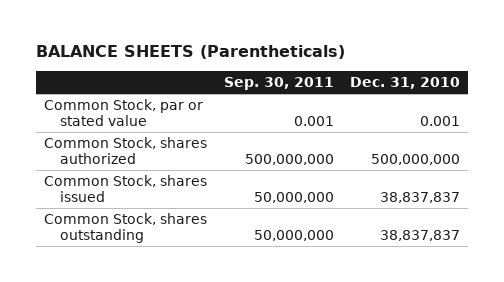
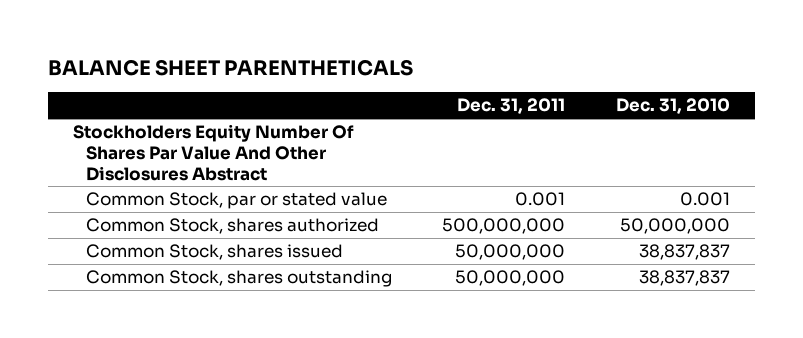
[36,45,346,60] BALANCE SHEETS (Parentheticals) -> [47,58,413,76] BALANCE SHEET PARENTHETICALS
[223,76,334,90] Sep. 30, 2011 -> none
none -> [457,98,566,115] Dec. 31, 2011
none -> [73,124,355,181] Stockholders Equity Number Of Shares Par Value And Other Disclosures Abstract
[370,153,460,165] 500,000,000 -> [619,218,730,235] 50,000,000

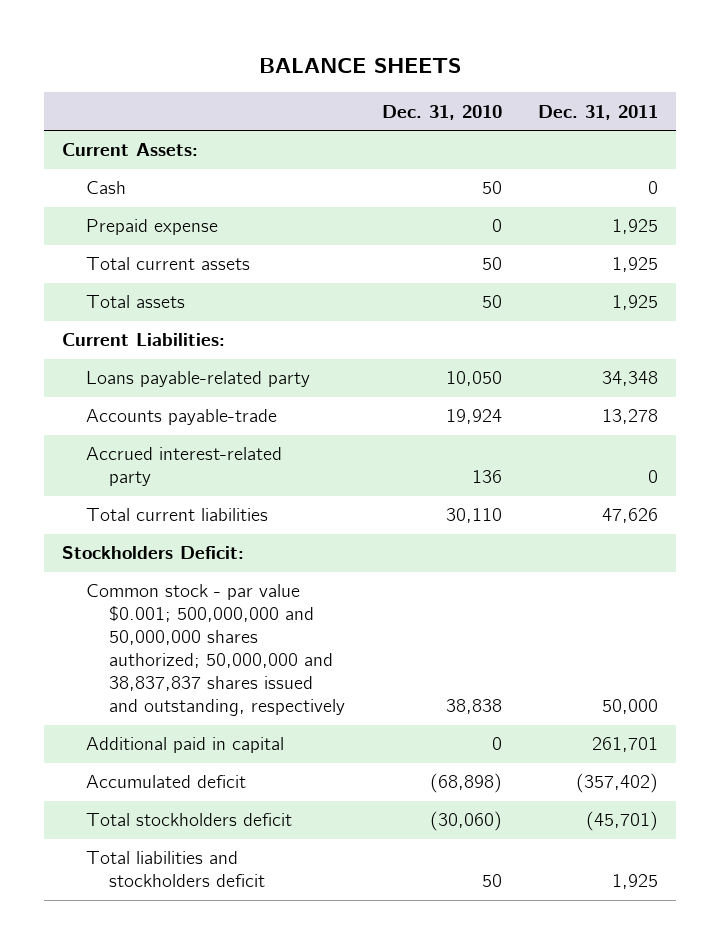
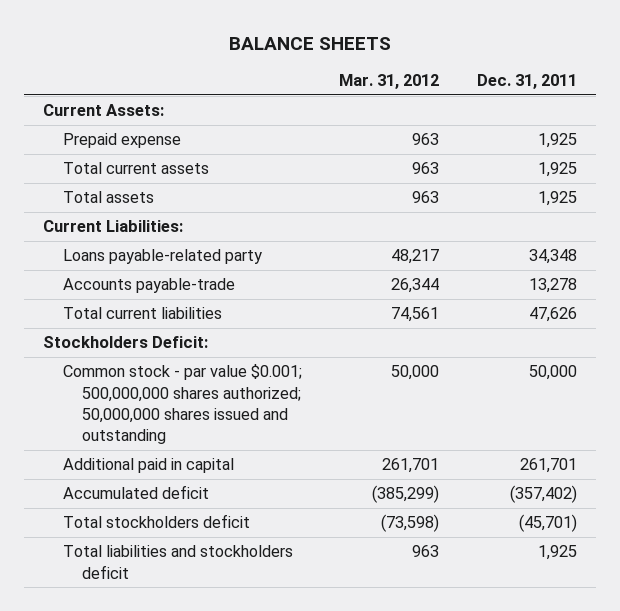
[381,104,502,120] Dec. 31, 2010 -> none
none -> [339,74,440,90] Mar. 31, 2012
[85,181,126,195] Cash -> none
[85,447,282,487] Accrued interest-related party -> none
[85,584,346,717] Common stock - par value $0.001; 500,000,000 and 50,000,000 shares authorized; 50,000,000 and 38,837,837 shares issued and outstanding, respectively -> [62,364,302,445] Common stock - par value $0.001; 500,000,000 shares authorized; 50,000,000 shares issued and outstanding

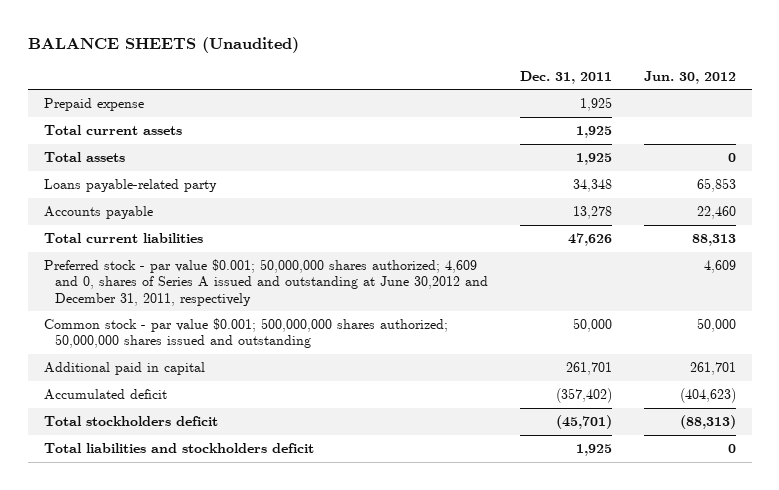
[228,36,391,50] BALANCE SHEETS -> [27,36,299,53] BALANCE SHEETS (Unaudited)
[339,74,440,90] Mar. 31, 2012 -> none
none -> [643,70,736,84] Jun. 30, 2012
[42,104,164,117] Current Assets: -> none
[42,220,183,233] Current Liabilities: -> none
[62,278,235,294] Accounts payable-trade -> [43,206,153,220] Accounts payable
[42,336,208,349] Stockholders Deficit: -> none
none -> [43,259,488,306] Preferred stock - par value $0.001; 50,000,000 shares authorized; 4,609 and 0, shares of Series A issued and outstanding at June 30,2012 and December 31, 2011, respectively

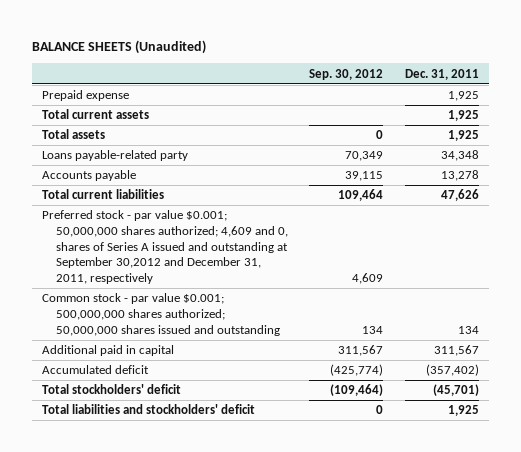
[643,70,736,84] Jun. 30, 2012 -> none
none -> [309,68,384,80] Sep. 30, 2012
[43,259,488,306] Preferred stock - par value $0.001; 50,000,000 shares authorized; 4,609 and 0, shares of Series A issued and outstanding at June 30,2012 and December 31, 2011, respectively -> [42,210,288,284] Preferred stock - par value $0.001; 50,000,000 shares authorized; 4,609 and 0, shares of Series A issued and outstanding at September 30,2012 and December 31, 2011, respectively
[572,318,612,333] 50,000 -> [457,325,479,334] 134
[565,362,612,376] 261,701 -> [433,345,479,357] 311,567
[43,416,218,427] Total stockholders deficit -> [42,384,182,395] Total stockholders' deficit
[43,443,314,454] Total liabilities and stockholders deficit -> [42,404,256,415] Total liabilities and stockholders' deficit

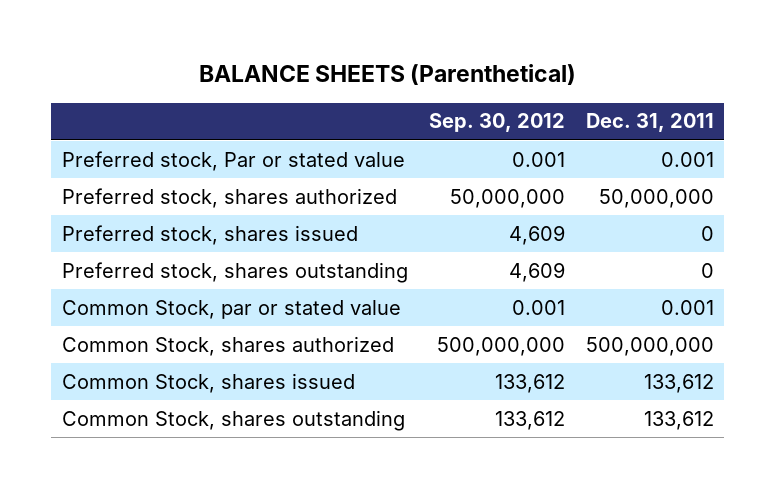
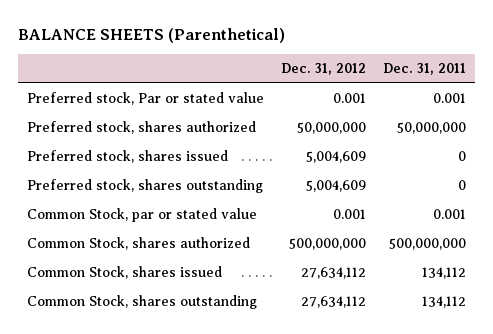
[428,113,565,133] Sep. 30, 2012 -> none
none -> [281,63,367,76] Dec. 31, 2012
[643,373,714,393] 133,612 -> [422,267,467,280] 134,112
[643,410,714,430] 133,612 -> [422,296,467,309] 134,112

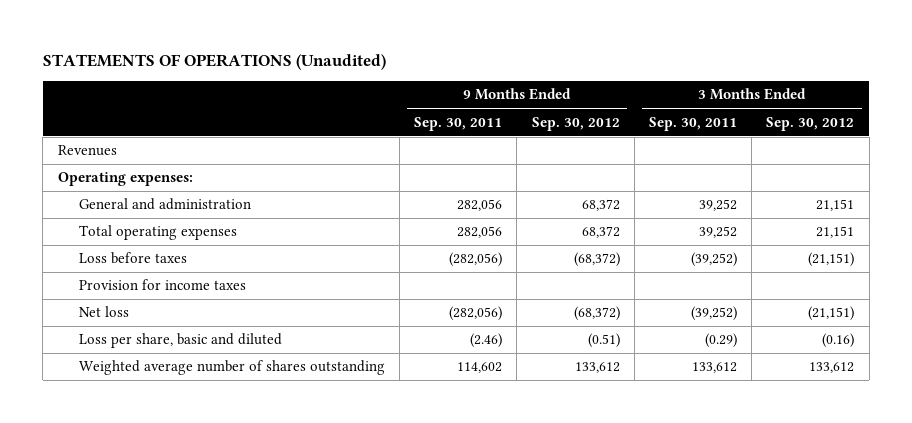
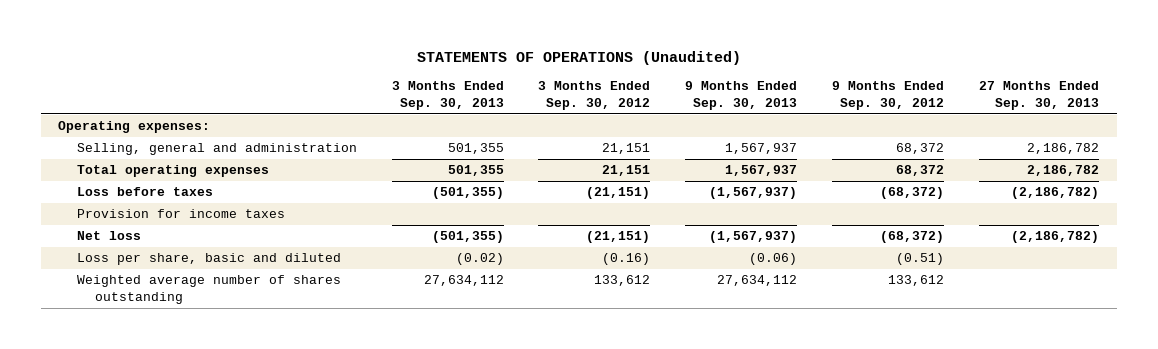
[414,116,503,131] Sep. 30, 2011 -> none
[649,116,738,131] Sep. 30, 2011 -> none
none -> [391,81,504,111] 3 Months Ended Sep. 30, 2013
none -> [685,81,798,111] 9 Months Ended Sep. 30, 2013
none -> [979,81,1100,111] 27 Months Ended Sep. 30, 2013
[57,145,117,157] Revenues -> none
[78,198,251,211] General and administration -> [76,143,357,156] Selling, general and administration

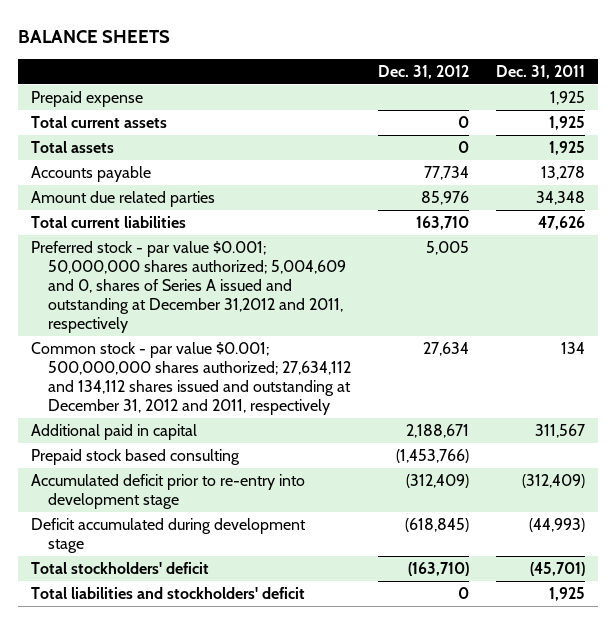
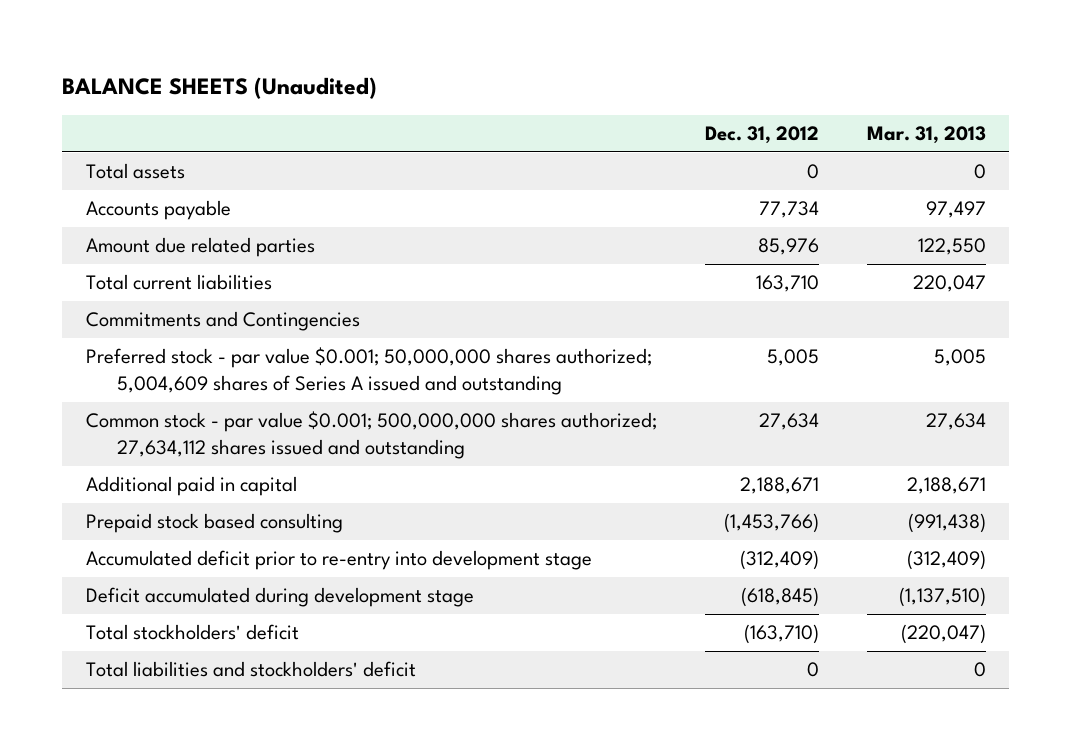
[17,29,170,43] BALANCE SHEETS -> [61,77,377,100] BALANCE SHEETS (Unaudited)
[495,64,585,79] Dec. 31, 2011 -> none
none -> [866,125,986,144] Mar. 31, 2013
[31,90,144,107] Prepaid expense -> none
[31,115,168,128] Total current assets -> none
none -> [85,311,360,332] Commitments and Contingencies
[31,240,347,334] Preferred stock - par value $0.001; 50,000,000 shares authorized; 5,004,609 and 0, shares of Series A issued and outstanding at December 31,2012 and 2011, respectively -> [85,347,652,396] Preferred stock - par value $0.001; 50,000,000 shares authorized; 5,004,609 shares of Series A issued and outstanding
[31,341,352,416] Common stock - par value $0.001; 500,000,000 shares authorized; 27,634,112 and 134,112 shares issued and outstanding at December 31, 2012 and 2011, respectively -> [85,411,657,460] Common stock - par value $0.001; 500,000,000 shares authorized; 27,634,112 shares issued and outstanding

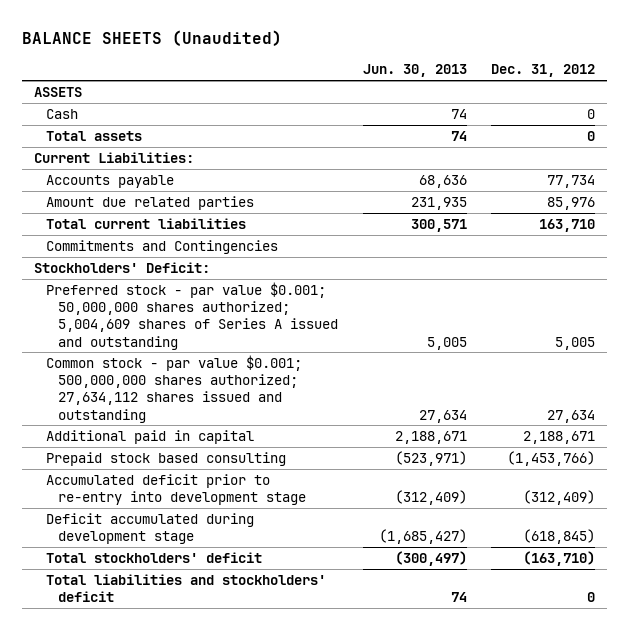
[866,125,986,144] Mar. 31, 2013 -> none
none -> [362,64,467,78] Jun. 30, 2013
none -> [34,87,83,98] ASSETS
none -> [46,109,79,120] Cash
none -> [34,152,195,164] Current Liabilities:
none -> [34,262,211,274] Stockholders' Deficit:

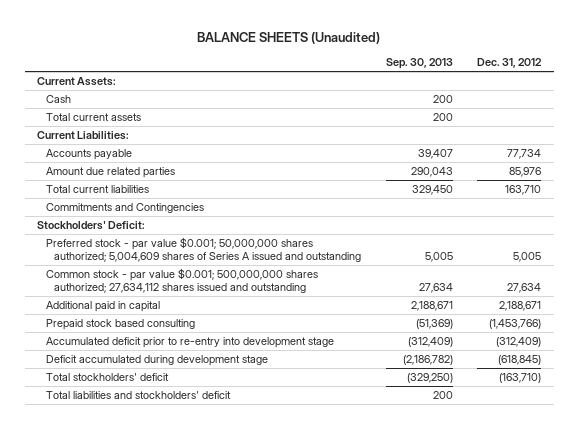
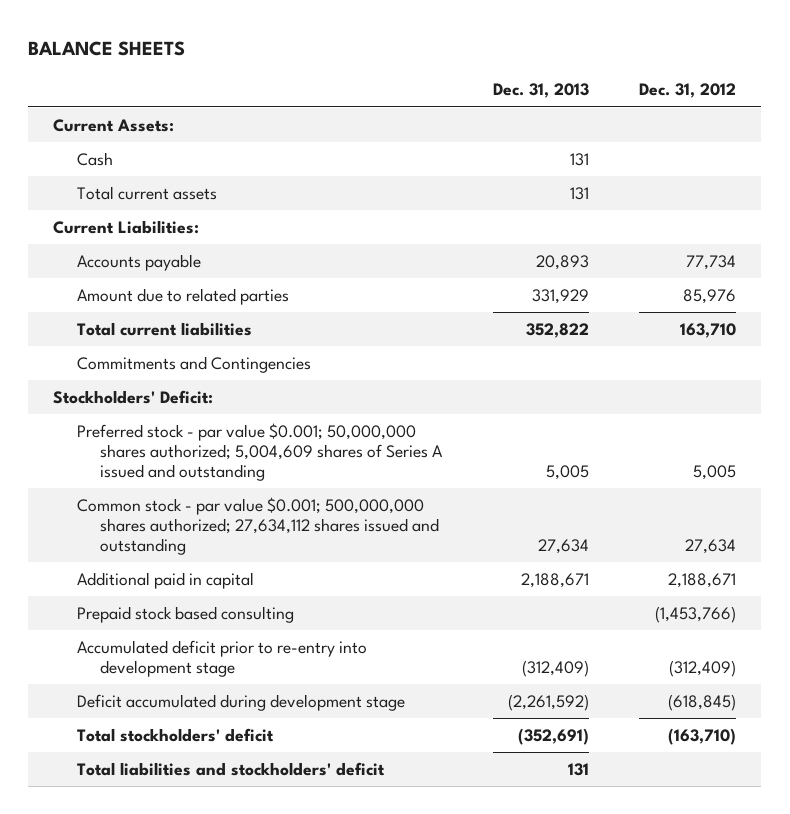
[197,31,381,44] BALANCE SHEETS (Unaudited) -> [28,41,186,57] BALANCE SHEETS
[385,58,453,70] Sep. 30, 2013 -> none
none -> [492,83,589,99] Dec. 31, 2013
[45,167,175,179] Amount due related parties -> [76,287,289,305] Amount due to related parties

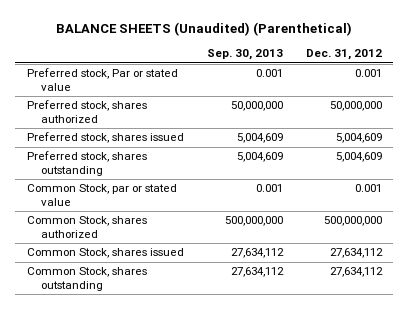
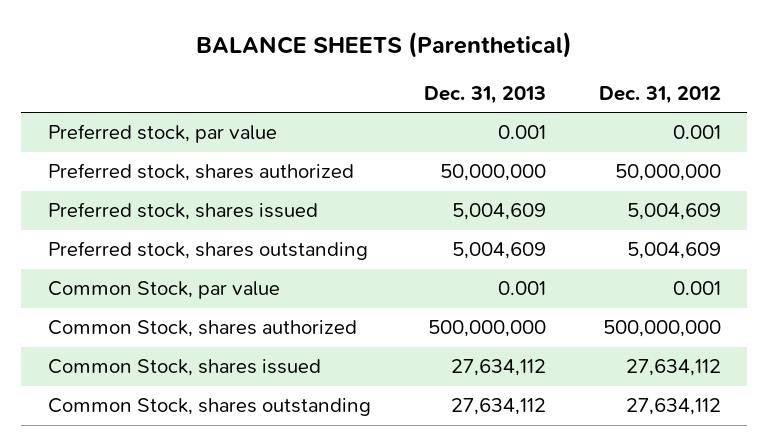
[56,21,353,36] BALANCE SHEETS (Unaudited) (Parenthetical) -> [196,31,573,58] BALANCE SHEETS (Parenthetical)
[206,49,283,61] Sep. 30, 2013 -> none
none -> [423,85,546,104] Dec. 31, 2013
[26,68,178,92] Preferred stock, Par or stated value -> [47,124,277,144] Preferred stock, par value
[26,184,177,207] Common Stock, par or stated value -> [47,281,280,300] Common Stock, par value

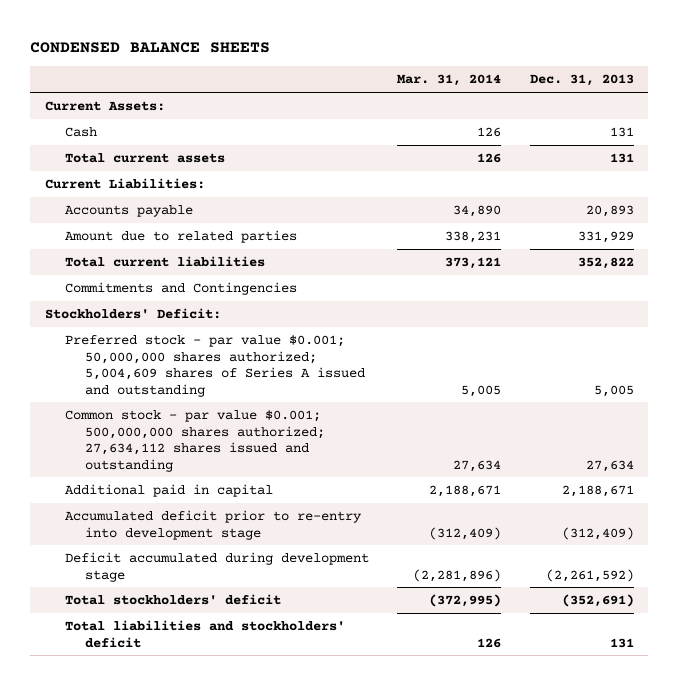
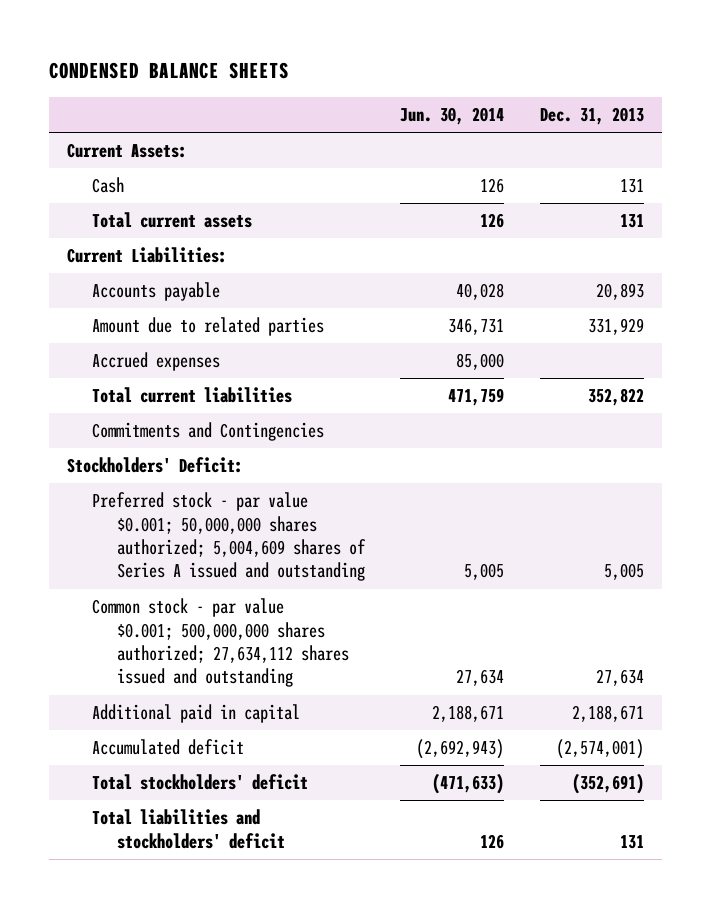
[397,74,502,87] Mar. 31, 2014 -> none
none -> [400,107,505,126] Jun. 30, 2014
none -> [91,352,220,372] Accrued expenses
[64,551,369,582] Deficit accumulated during development stage -> none
[64,509,362,540] Accumulated deficit prior to re-entry into development stage -> [91,739,244,756] Accumulated deficit
[561,526,634,540] (312,409) -> [556,739,645,760] (2,574,001)

